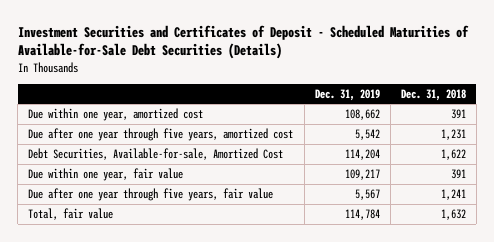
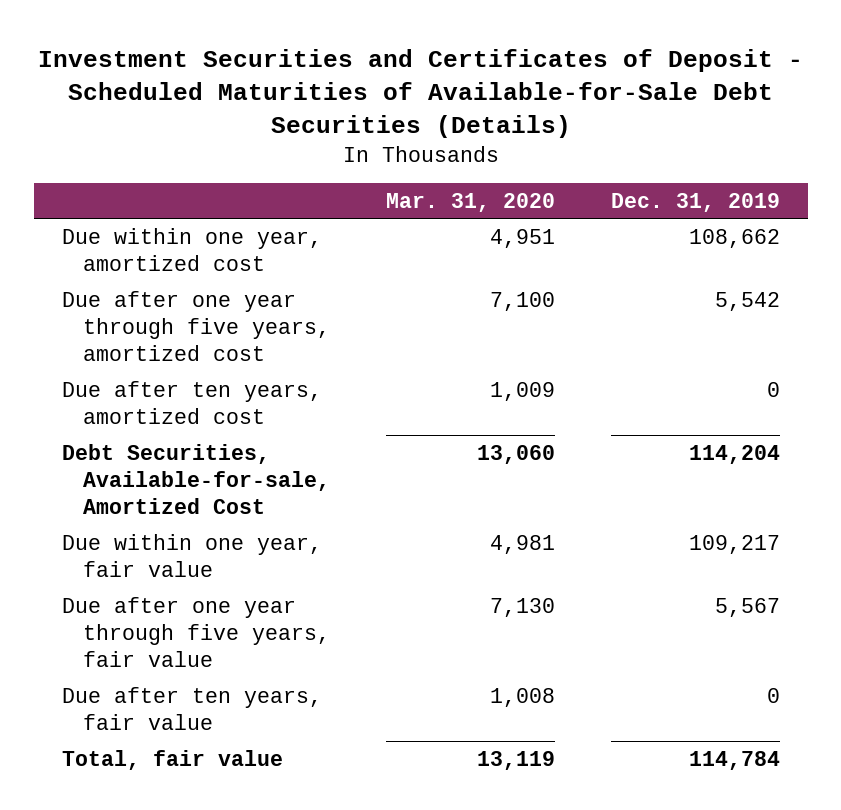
[400,88,466,101] Dec. 31, 2018 -> none
none -> [385,192,555,212] Mar. 31, 2020
none -> [61,380,322,425] Due after ten years, amortized cost
none -> [61,686,322,731] Due after ten years, fair value

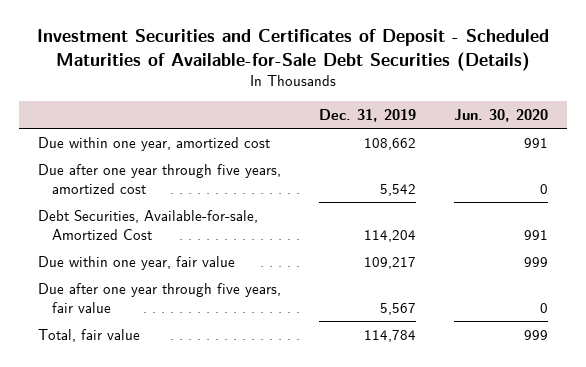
[385,192,555,212] Mar. 31, 2020 -> none
none -> [454,108,549,122] Jun. 30, 2020
[61,380,322,425] Due after ten years, amortized cost -> none
[61,686,322,731] Due after ten years, fair value -> none

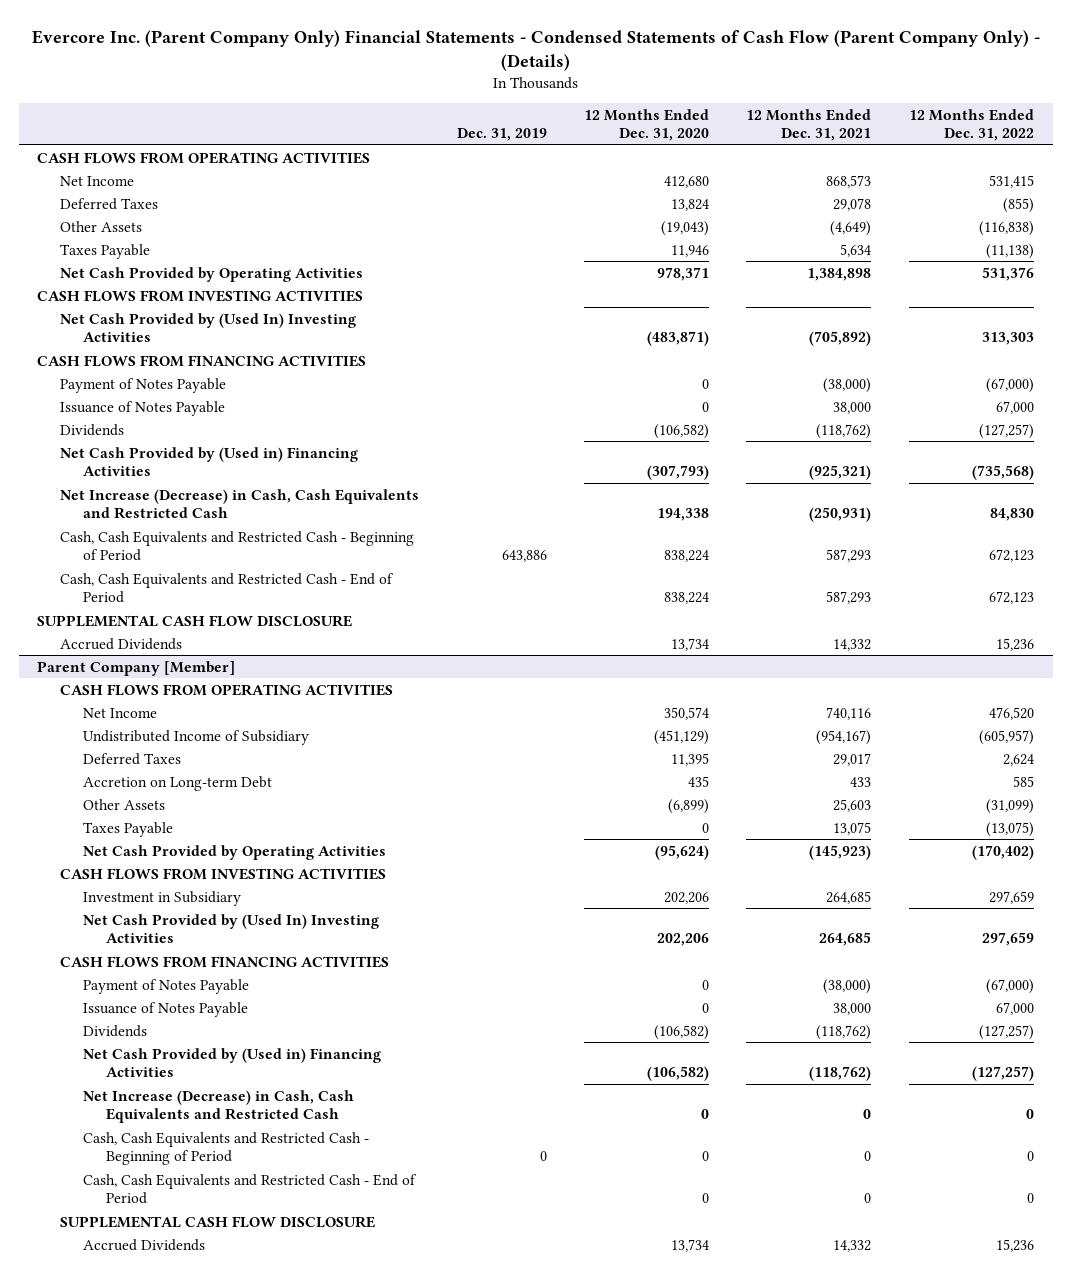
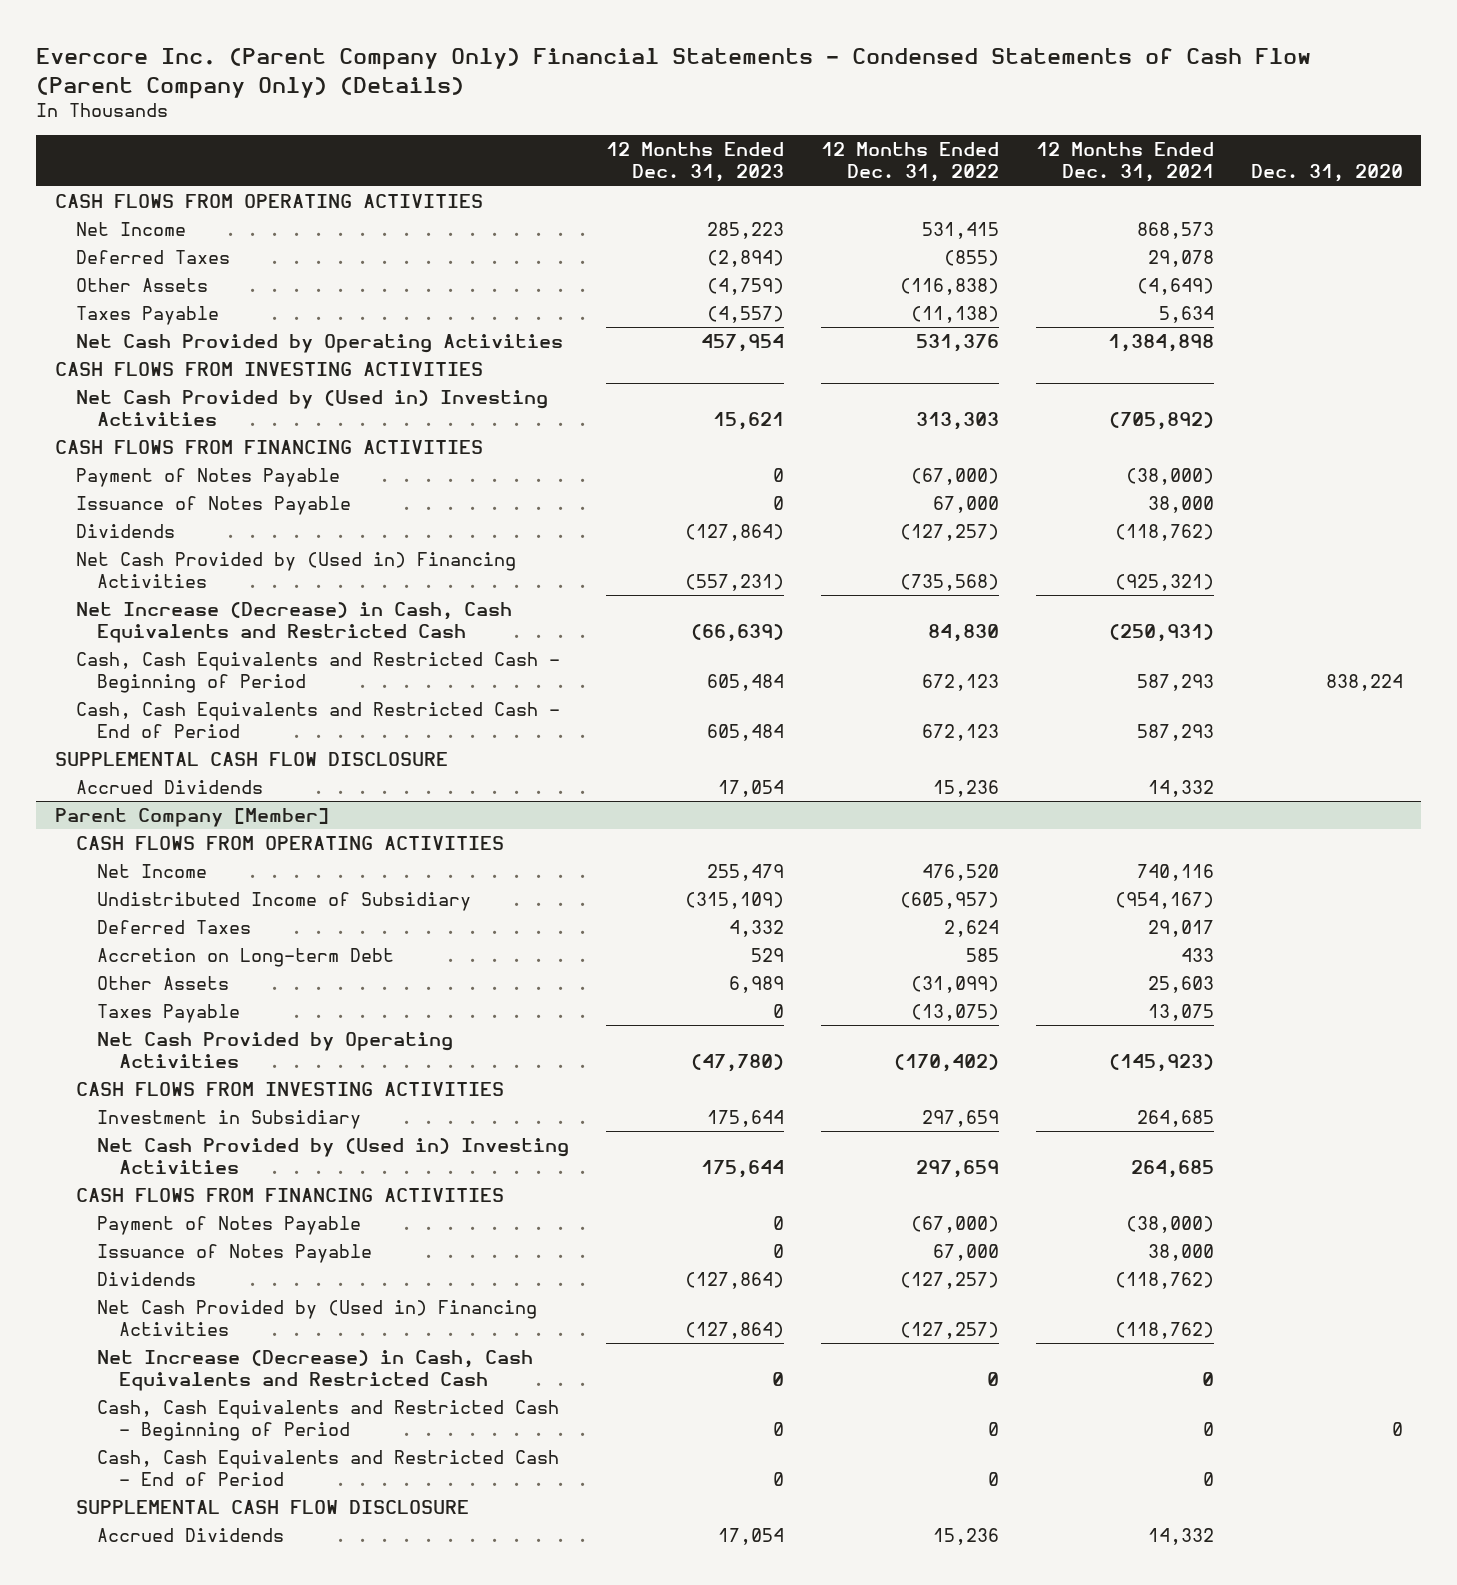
[31,29,1040,71] Evercore Inc. (Parent Company Only) Financial Statements - Condensed Statements of Cash Flow (Parent Company Only) - (Details) -> [36,48,1312,99] Evercore Inc. (Parent Company Only) Financial Statements - Condensed Statements of Cash Flow (Parent Company Only) (Details)
[456,128,547,142] Dec. 31, 2019 -> none
[584,108,710,142] 12 Months Ended Dec. 31, 2020 -> none
none -> [606,142,785,183] 12 Months Ended Dec. 31, 2023
none -> [1250,164,1403,183] Dec. 31, 2020
[60,312,357,343] Net Cash Provided by (Used In) Investing Activities -> [75,390,548,426] Net Cash Provided by (Used in) Investing Activities
[82,913,379,944] Net Cash Provided by (Used In) Investing Activities -> [97,1138,570,1174] Net Cash Provided by (Used in) Investing Activities

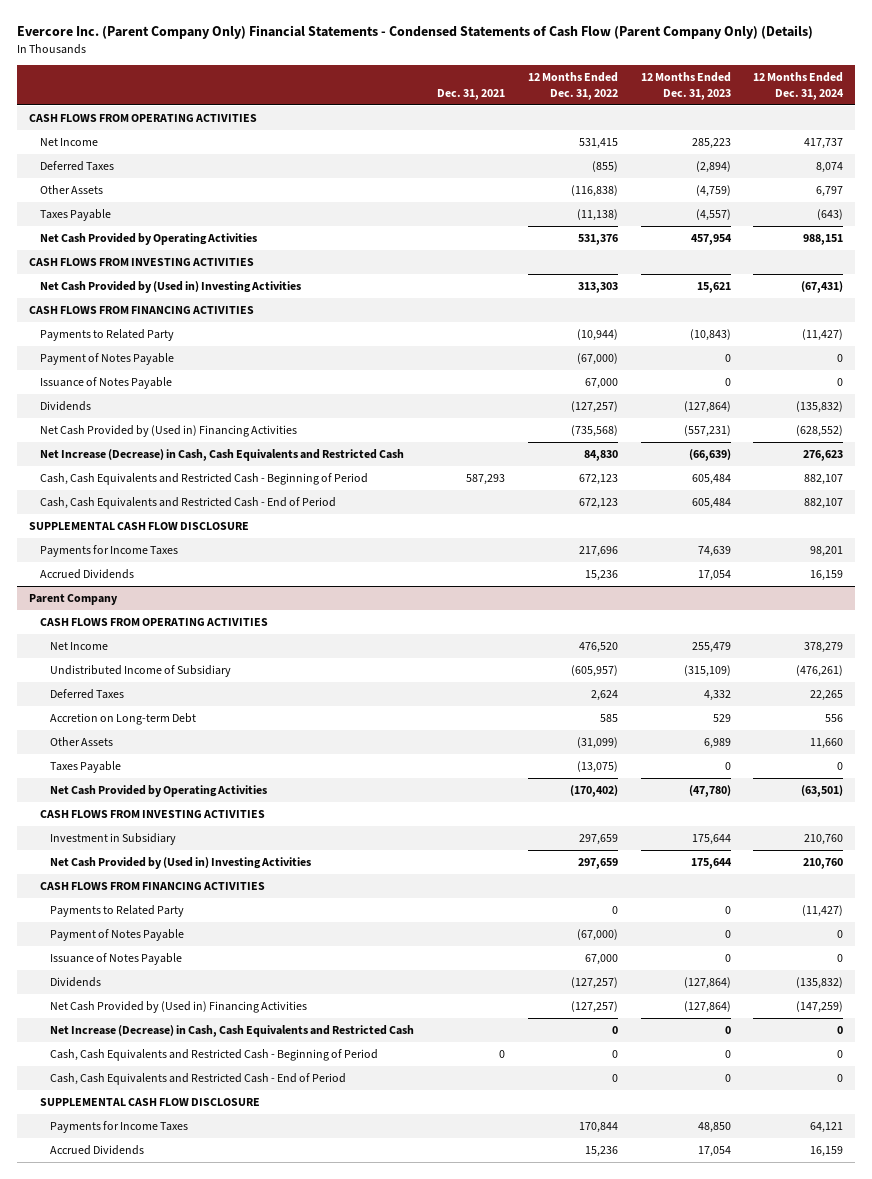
[1035,142,1214,183] 12 Months Ended Dec. 31, 2021 -> none
[1250,164,1403,183] Dec. 31, 2020 -> none
none -> [436,88,505,100] Dec. 31, 2021
none -> [753,72,845,100] 12 Months Ended Dec. 31, 2024
none -> [39,329,174,342] Payments to Related Party
none -> [39,545,178,558] Payments for Income Taxes
[54,808,329,828] Parent Company [Member] -> [28,594,118,606] Parent Company
none -> [50,905,185,918] Payments to Related Party
none -> [50,1121,189,1134] Payments for Income Taxes

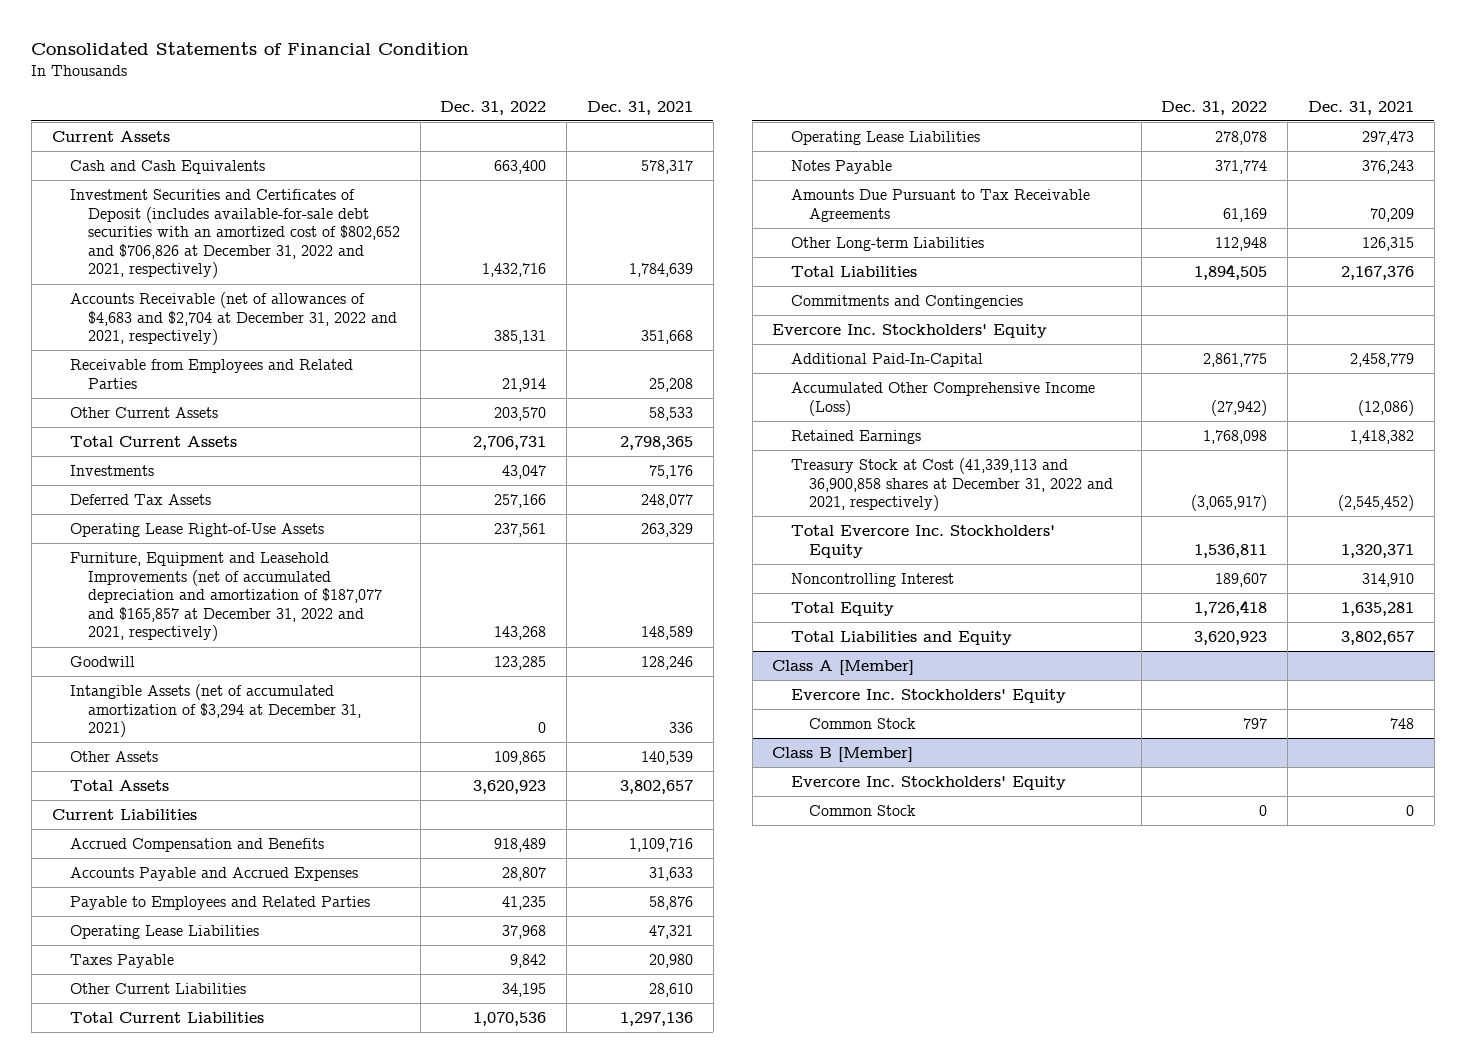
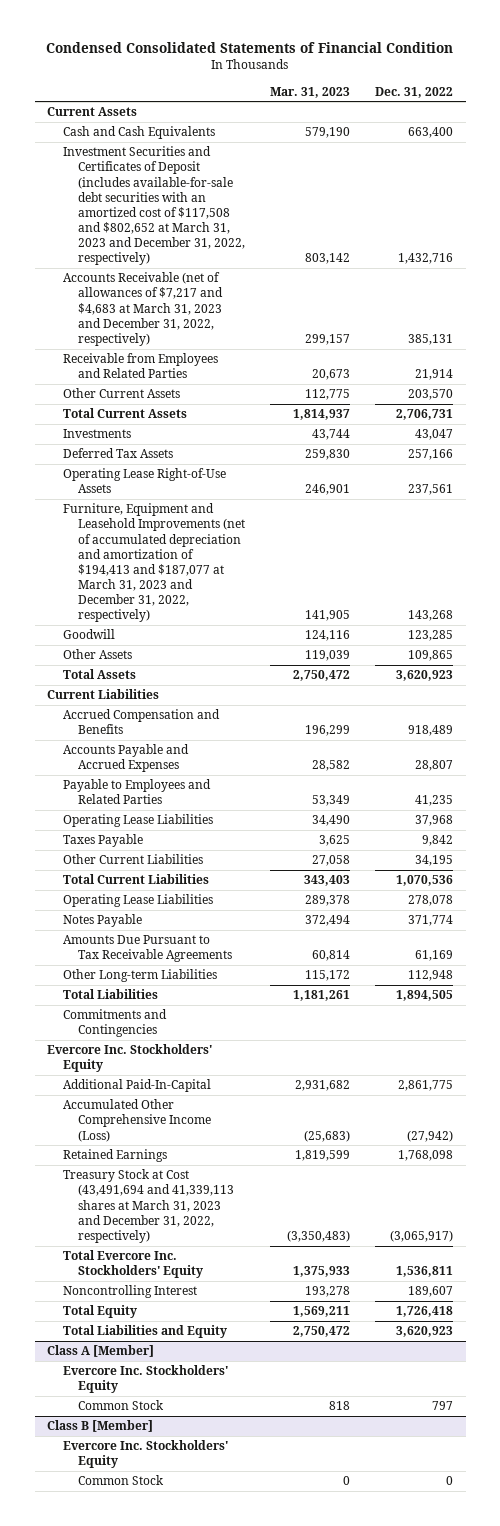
[31,42,470,56] Consolidated Statements of Financial Condition -> [46,42,454,54] Condensed Consolidated Statements of Financial Condition
[587,100,694,115] Dec. 31, 2021 -> none
none -> [269,86,350,98] Mar. 31, 2023
[69,188,400,279] Investment Securities and Certificates of Deposit (includes available-for-sale debt securities with an amortized cost of $802,652 and $706,826 at December 31, 2022 and 2021, respectively) -> [62,146,245,266] Investment Securities and Certificates of Deposit (includes available-for-sale debt securities with an amortized cost of $117,508 and $802,652 at March 31, 2023 and December 31, 2022, respectively)
[69,291,397,346] Accounts Receivable (net of allowances of $4,683 and $2,704 at December 31, 2022 and 2021, respectively) -> [62,272,223,346] Accounts Receivable (net of allowances of $7,217 and $4,683 at March 31, 2023 and December 31, 2022, respectively)
[69,551,382,642] Furniture, Equipment and Leasehold Improvements (net of accumulated depreciation and amortization of $187,077 and $165,857 at December 31, 2022 and 2021, respectively) -> [62,503,245,623] Furniture, Equipment and Leasehold Improvements (net of accumulated depreciation and amortization of $194,413 and $187,077 at March 31, 2023 and December 31, 2022, respectively)
[69,683,361,738] Intangible Assets (net of accumulated amortization of $3,294 at December 31, 2021) -> none
[790,457,1113,512] Treasury Stock at Cost (41,339,113 and 36,900,858 shares at December 31, 2022 and 2021, respectively) -> [62,1169,234,1243] Treasury Stock at Cost (43,491,694 and 41,339,113 shares at March 31, 2023 and December 31, 2022, respectively)

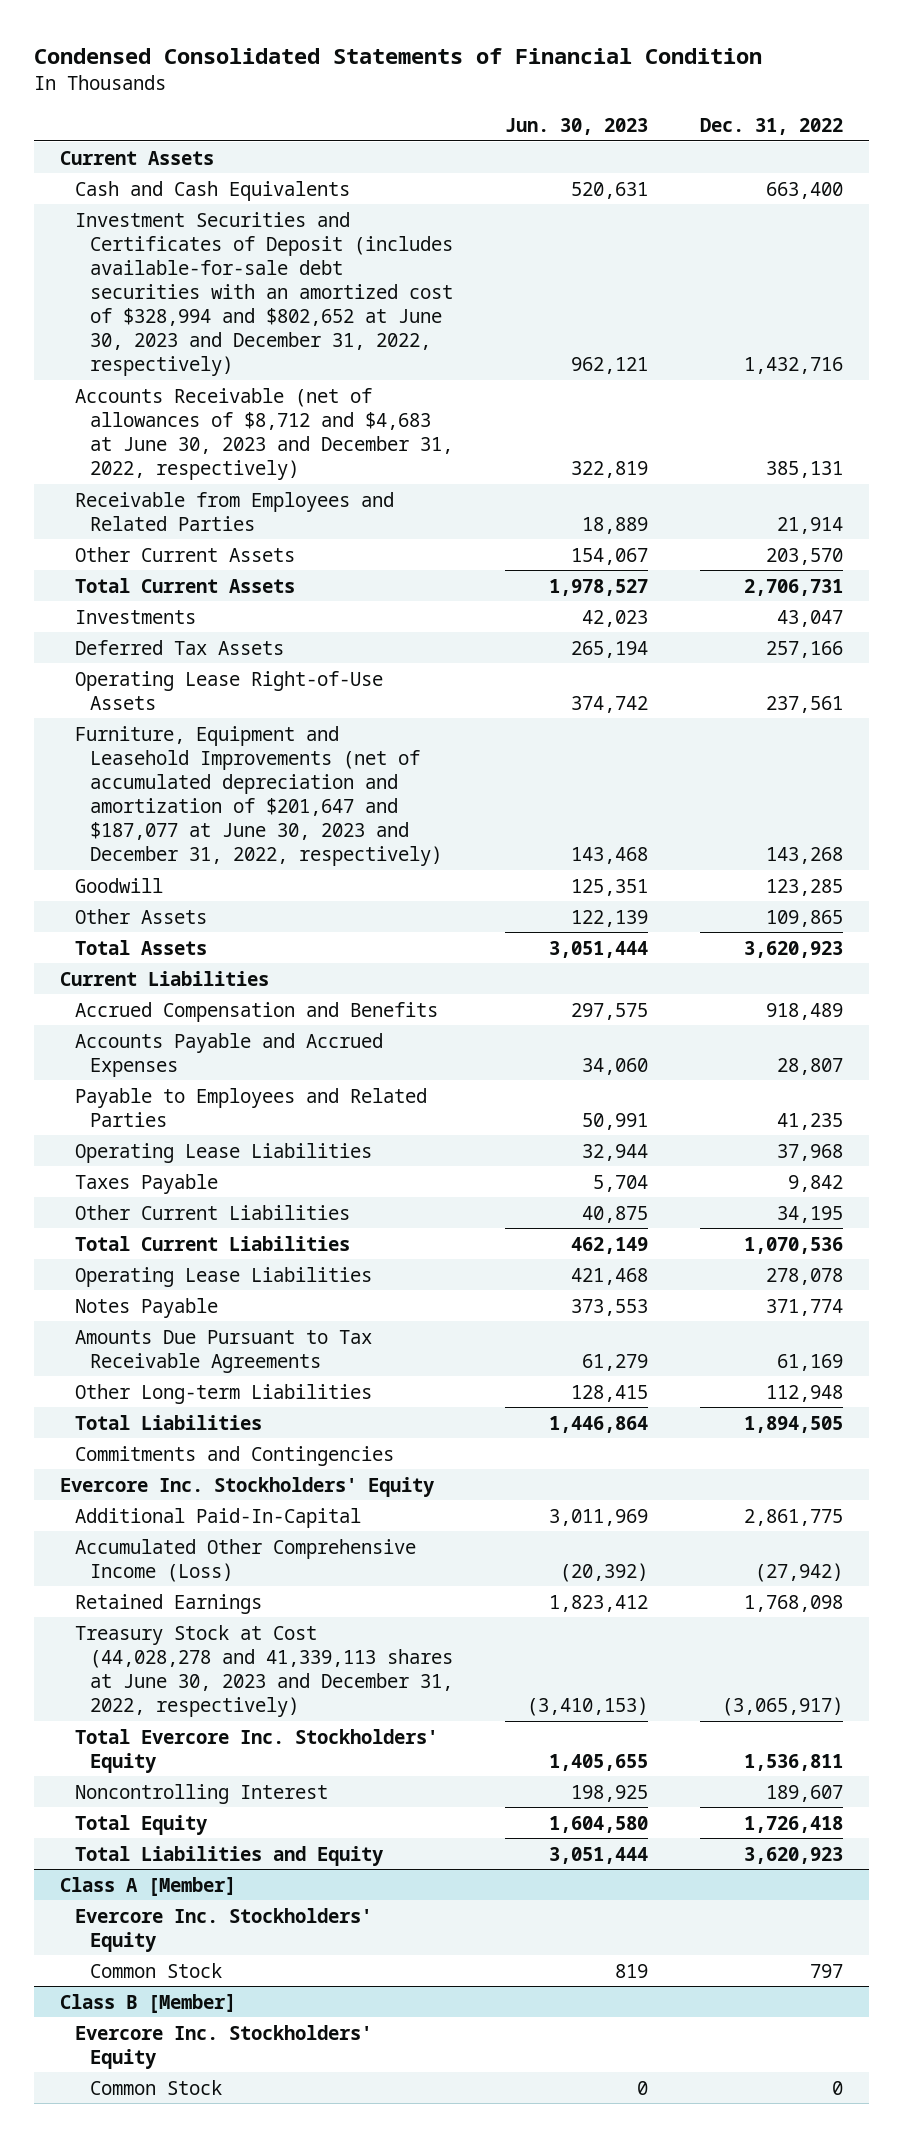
[269,86,350,98] Mar. 31, 2023 -> none
none -> [505,117,649,135] Jun. 30, 2023
[62,146,245,266] Investment Securities and Certificates of Deposit (includes available-for-sale debt securities with an amortized cost of $117,508 and $802,652 at March 31, 2023 and December 31, 2022, respectively) -> [75,211,454,377] Investment Securities and Certificates of Deposit (includes available-for-sale debt securities with an amortized cost of $328,994 and $802,652 at June 30, 2023 and December 31, 2022, respectively)
[62,272,223,346] Accounts Receivable (net of allowances of $7,217 and $4,683 at March 31, 2023 and December 31, 2022, respectively) -> [75,387,454,480] Accounts Receivable (net of allowances of $8,712 and $4,683 at June 30, 2023 and December 31, 2022, respectively)
[62,503,245,623] Furniture, Equipment and Leasehold Improvements (net of accumulated depreciation and amortization of $194,413 and $187,077 at March 31, 2023 and December 31, 2022, respectively) -> [75,725,443,867] Furniture, Equipment and Leasehold Improvements (net of accumulated depreciation and amortization of $201,647 and $187,077 at June 30, 2023 and December 31, 2022, respectively)
[62,1169,234,1243] Treasury Stock at Cost (43,491,694 and 41,339,113 shares at March 31, 2023 and December 31, 2022, respectively) -> [75,1624,454,1717] Treasury Stock at Cost (44,028,278 and 41,339,113 shares at June 30, 2023 and December 31, 2022, respectively)

